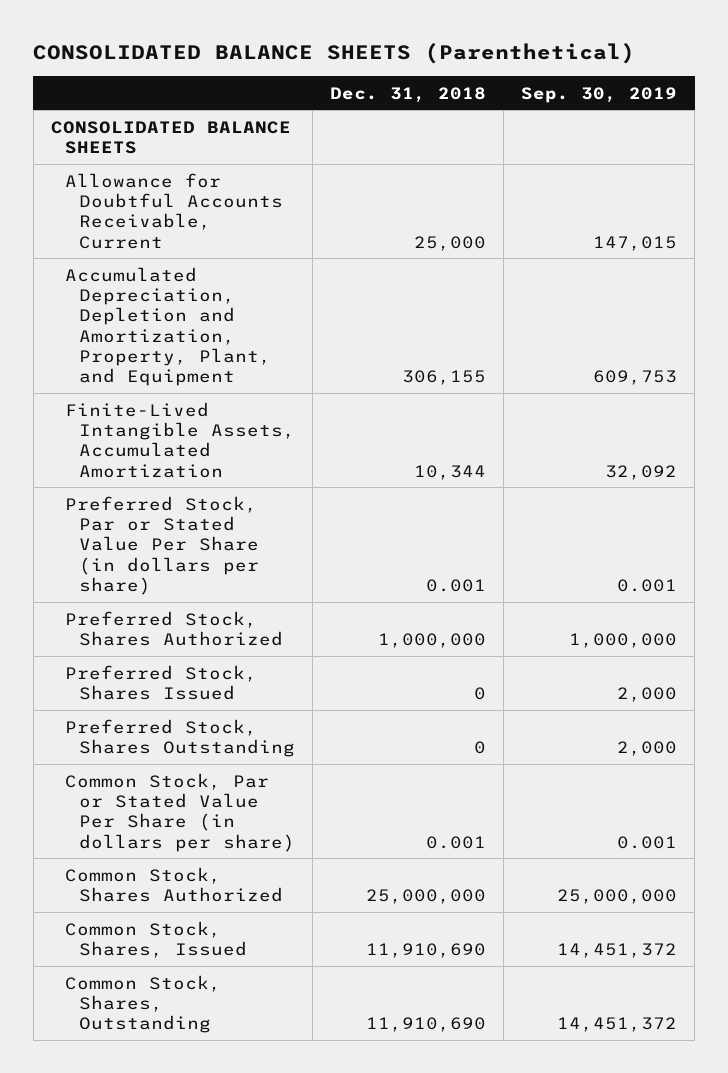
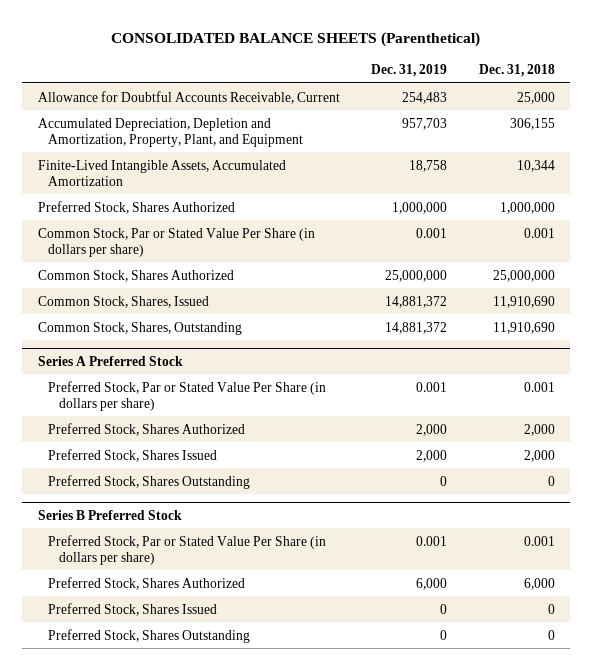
[521,86,678,103] Sep. 30, 2019 -> none
none -> [371,63,448,77] Dec. 31, 2019
[50,120,291,154] CONSOLIDATED BALANCE SHEETS -> none
[65,495,260,595] Preferred Stock, Par or Stated Value Per Share (in dollars per share) -> none
[65,664,258,700] Preferred Stock, Shares Issued -> none
[65,718,296,757] Preferred Stock, Shares Outstanding -> none
none -> [37,355,183,366] Series A Preferred Stock
none -> [48,380,327,411] Preferred Stock, Par or Stated Value Per Share (in dollars per share)
none -> [48,422,246,436] Preferred Stock, Shares Authorized
none -> [48,448,218,462] Preferred Stock, Shares Issued
none -> [48,474,251,489] Preferred Stock, Shares Outstanding
none -> [37,509,182,520] Series B Preferred Stock
none -> [48,534,327,565] Preferred Stock, Par or Stated Value Per Share (in dollars per share)
none -> [48,576,246,590] Preferred Stock, Shares Authorized
none -> [48,602,218,616] Preferred Stock, Shares Issued
none -> [48,628,251,643] Preferred Stock, Shares Outstanding

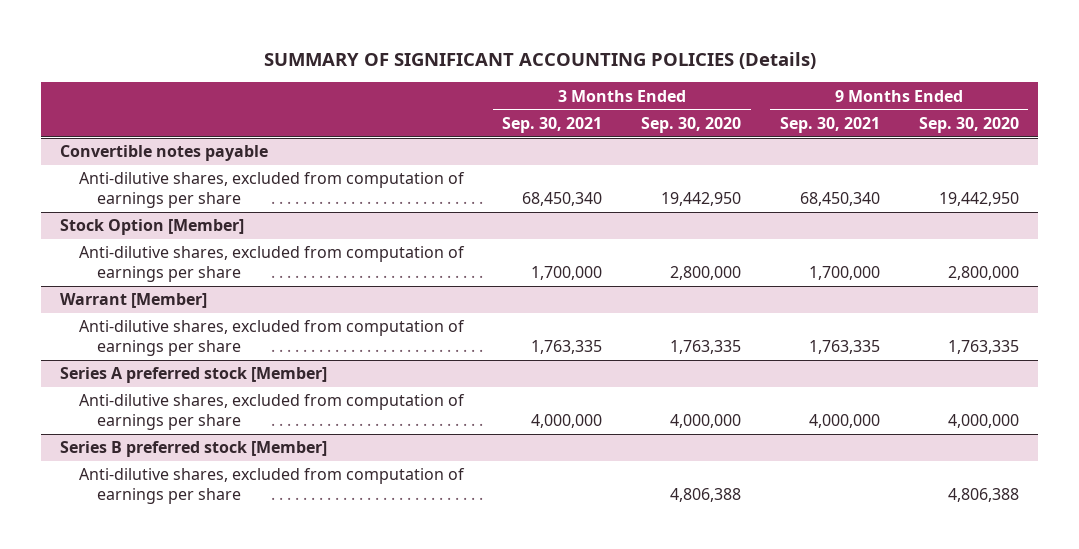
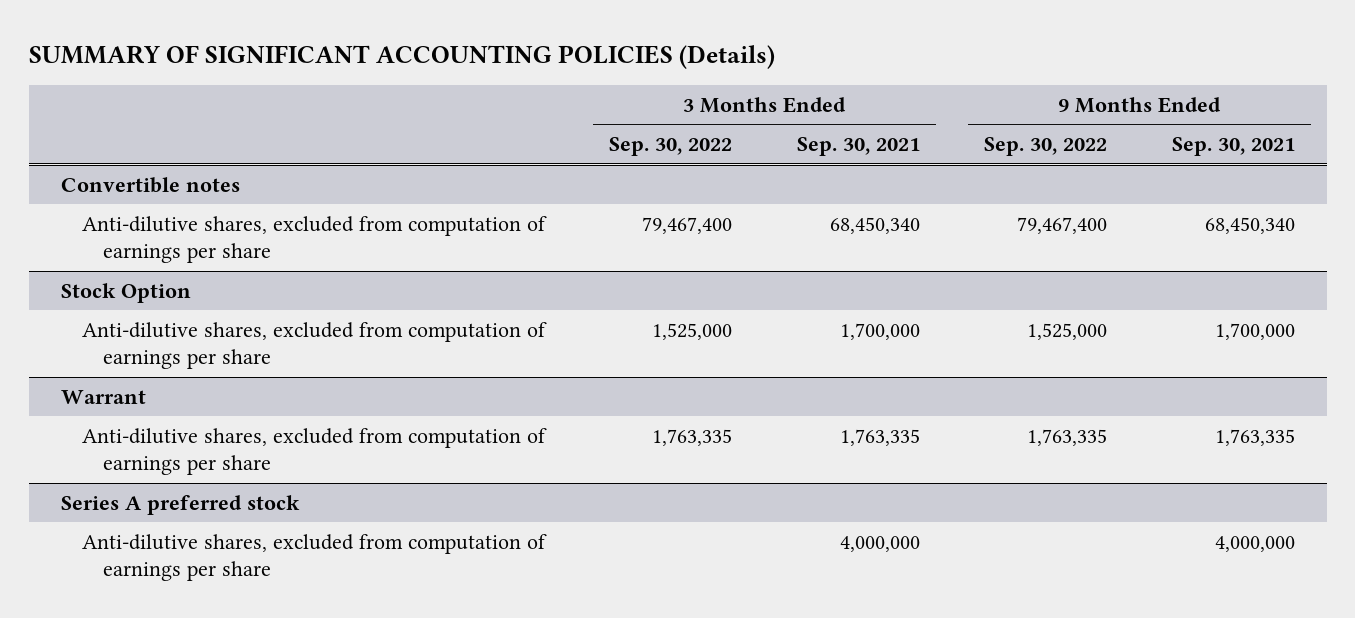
[641,116,742,133] Sep. 30, 2020 -> none
[918,116,1019,133] Sep. 30, 2020 -> none
none -> [609,137,733,157] Sep. 30, 2022
none -> [984,137,1108,157] Sep. 30, 2022
[60,145,269,162] Convertible notes payable -> [60,176,240,193] Convertible notes
[60,219,245,236] Stock Option [Member] -> [60,282,191,303] Stock Option
[60,293,208,309] Warrant [Member] -> [60,389,146,404] Warrant
[60,367,328,384] Series A preferred stock [Member] -> [60,494,300,515] Series A preferred stock
[60,441,328,458] Series B preferred stock [Member] -> none
[78,468,465,505] Anti-dilutive shares, excluded from computation of earnings per share -> none

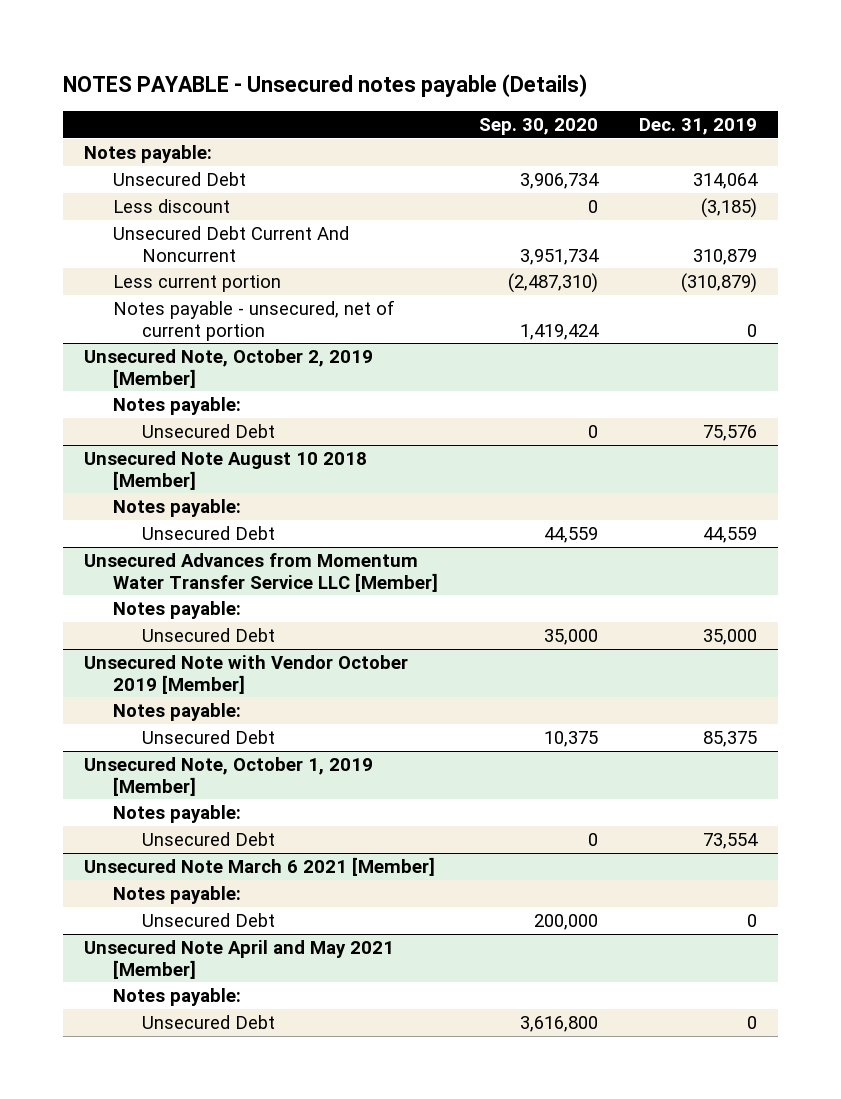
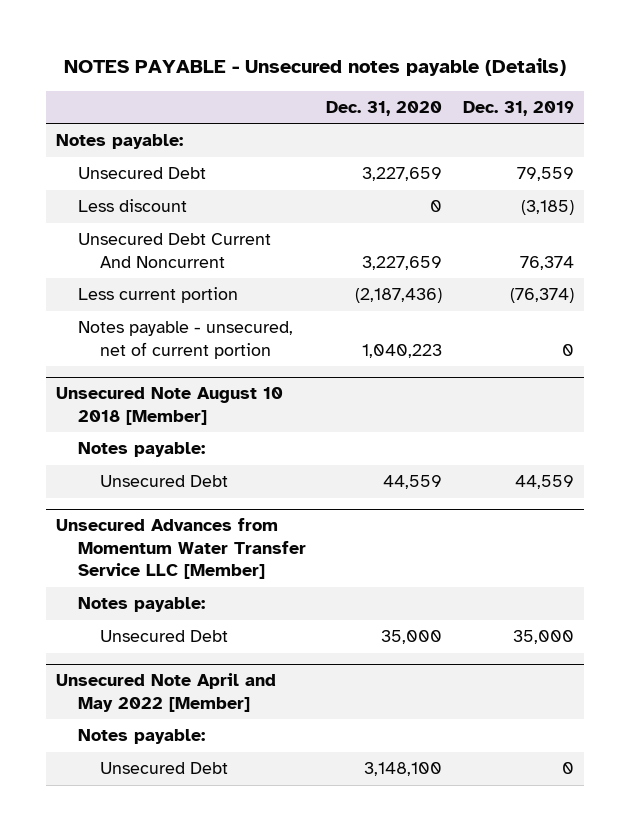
[479,117,599,135] Sep. 30, 2020 -> none
none -> [326,100,443,116] Dec. 31, 2020
[693,173,759,190] 314,064 -> [516,167,574,182] 79,559
[693,248,758,265] 310,879 -> [519,255,574,270] 76,374
[681,273,758,294] (310,879) -> [509,288,574,304] (76,374)
[83,349,373,388] Unsecured Note, October 2, 2019 [Member] -> none
[112,397,241,416] Notes payable: -> none
[141,424,275,439] Unsecured Debt -> none
[83,655,408,694] Unsecured Note with Vendor October 2019 [Member] -> none
[112,703,241,722] Notes payable: -> none
[141,730,275,745] Unsecured Debt -> none
[83,757,373,796] Unsecured Note, October 1, 2019 [Member] -> none
[112,805,241,824] Notes payable: -> none
[141,832,275,847] Unsecured Debt -> none
[83,857,435,877] Unsecured Note March 6 2021 [Member] -> none
[112,886,241,905] Notes payable: -> none
[141,913,275,928] Unsecured Debt -> none
[83,940,394,979] Unsecured Note April and May 2021 [Member] -> [56,673,277,712] Unsecured Note April and May 2022 [Member]

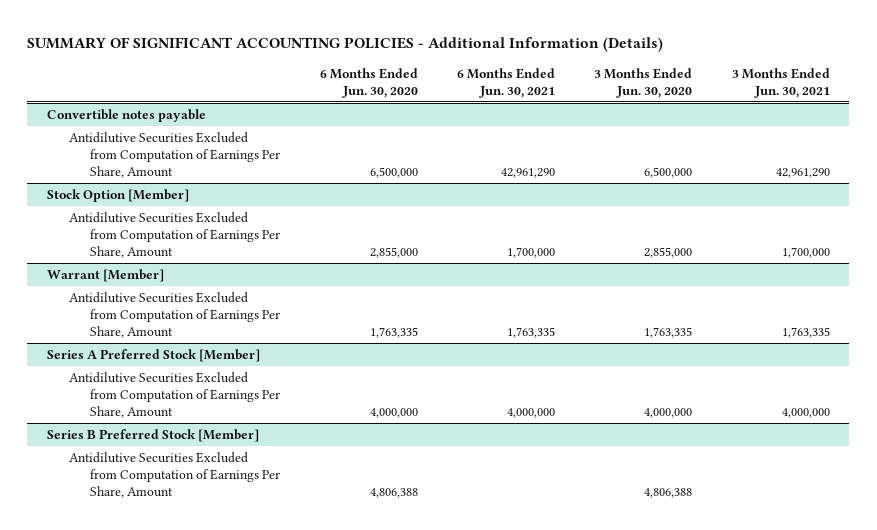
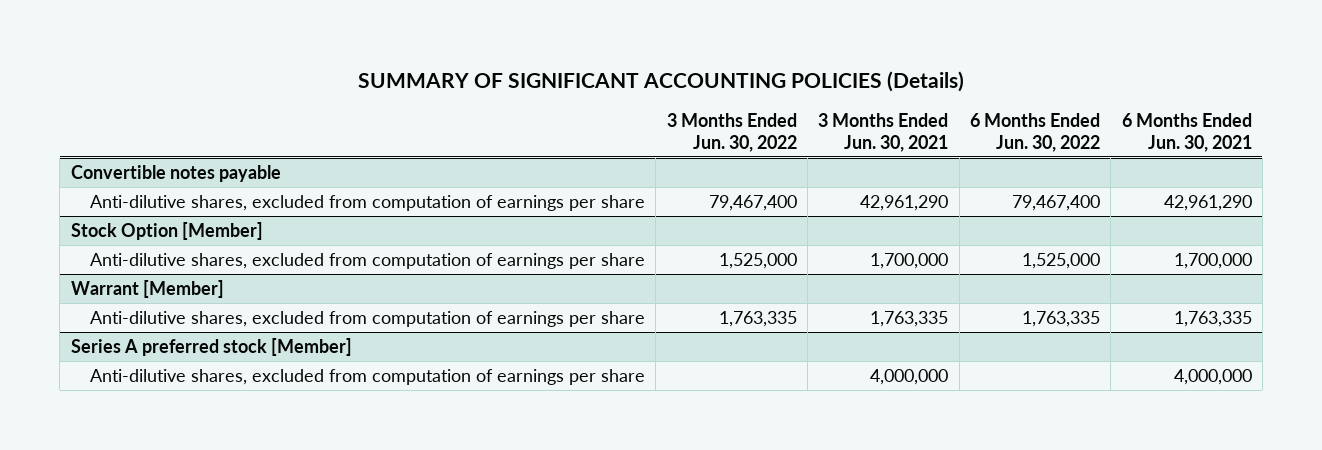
[27,37,664,53] SUMMARY OF SIGNIFICANT ACCOUNTING POLICIES - Additional Information (Details) -> [358,70,965,92] SUMMARY OF SIGNIFICANT ACCOUNTING POLICIES (Details)
[319,67,418,98] 6 Months Ended Jun. 30, 2020 -> none
[594,67,693,98] 3 Months Ended Jun. 30, 2020 -> none
none -> [666,113,797,153] 3 Months Ended Jun. 30, 2022
none -> [969,113,1100,153] 6 Months Ended Jun. 30, 2022
[68,131,281,178] Antidilutive Securities Excluded from Computation of Earnings Per Share, Amount -> [90,194,646,211] Anti-dilutive shares, excluded from computation of earnings per share
[68,211,281,258] Antidilutive Securities Excluded from Computation of Earnings Per Share, Amount -> [90,252,646,269] Anti-dilutive shares, excluded from computation of earnings per share
[47,428,260,442] Series B Preferred Stock [Member] -> none
[68,451,281,498] Antidilutive Securities Excluded from Computation of Earnings Per Share, Amount -> none
[68,291,281,338] Antidilutive Securities Excluded from Computation of Earnings Per Share, Amount -> [90,310,646,327] Anti-dilutive shares, excluded from computation of earnings per share
[47,348,261,362] Series A Preferred Stock [Member] -> [70,337,352,356] Series A preferred stock [Member]
[68,371,281,418] Antidilutive Securities Excluded from Computation of Earnings Per Share, Amount -> [90,368,646,385] Anti-dilutive shares, excluded from computation of earnings per share

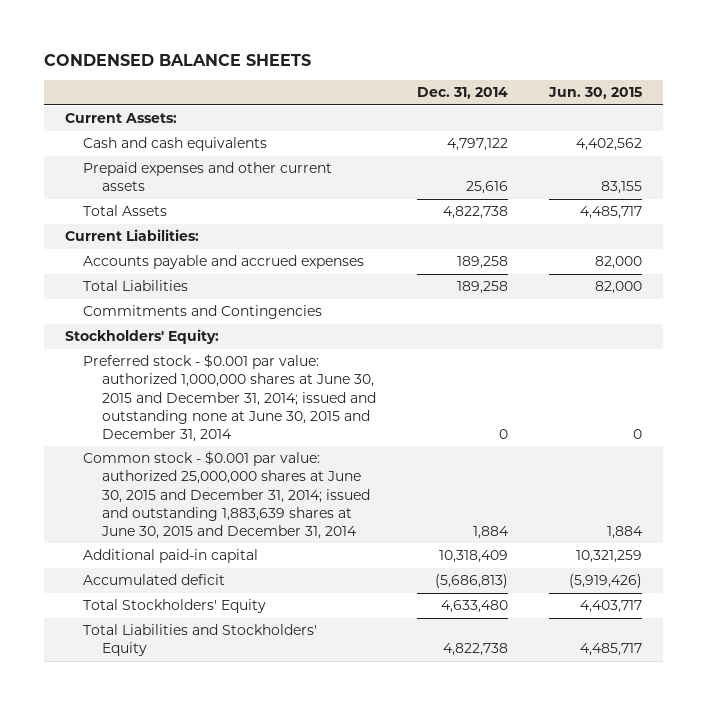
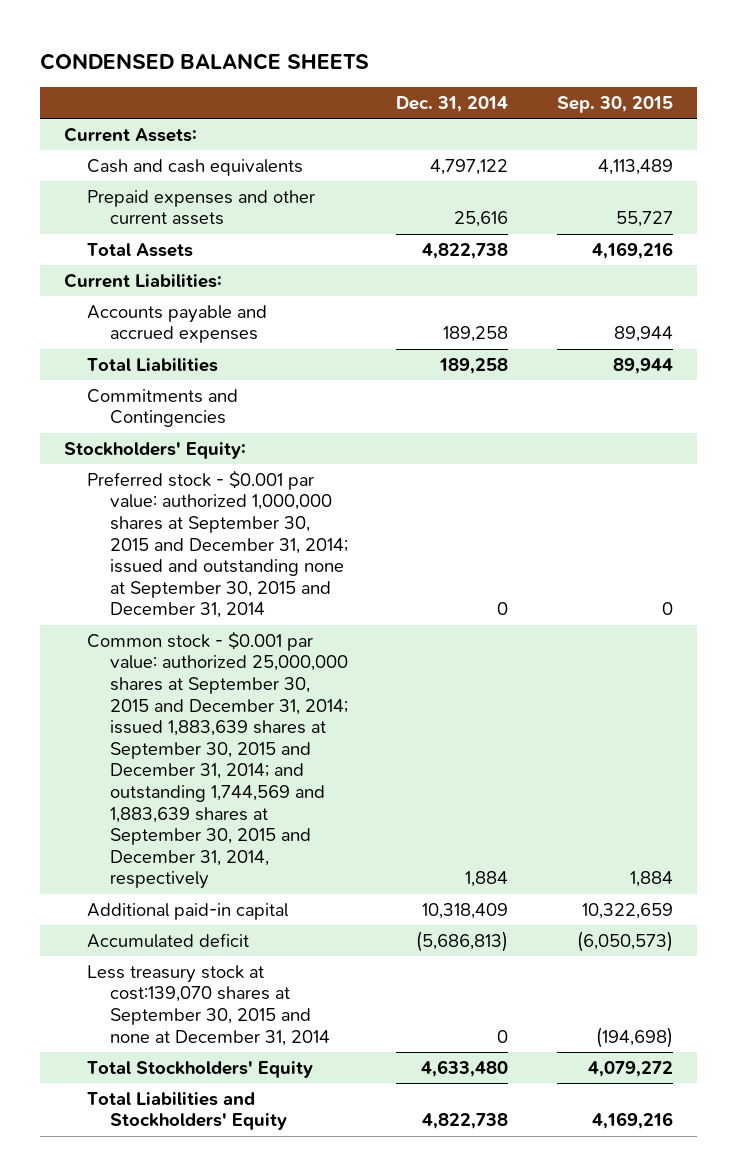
[548,87,643,100] Jun. 30, 2015 -> none
none -> [556,96,673,114] Sep. 30, 2015
[83,354,377,442] Preferred stock - $0.001 par value: authorized 1,000,000 shares at June 30, 2015 and December 31, 2014; issued and outstanding none at June 30, 2015 and December 31, 2014 -> [87,469,348,619] Preferred stock - $0.001 par value: authorized 1,000,000 shares at September 30, 2015 and December 31, 2014; issued and outstanding none at September 30, 2015 and December 31, 2014
[83,451,371,539] Common stock - $0.001 par value: authorized 25,000,000 shares at June 30, 2015 and December 31, 2014; issued and outstanding 1,883,639 shares at June 30, 2015 and December 31, 2014 -> [87,630,348,890] Common stock - $0.001 par value: authorized 25,000,000 shares at September 30, 2015 and December 31, 2014; issued 1,883,639 shares at September 30, 2015 and December 31, 2014; and outstanding 1,744,569 and 1,883,639 shares at September 30, 2015 and December 31, 2014, respectively
none -> [87,964,330,1046] Less treasury stock at cost:139,070 shares at September 30, 2015 and none at December 31, 2014

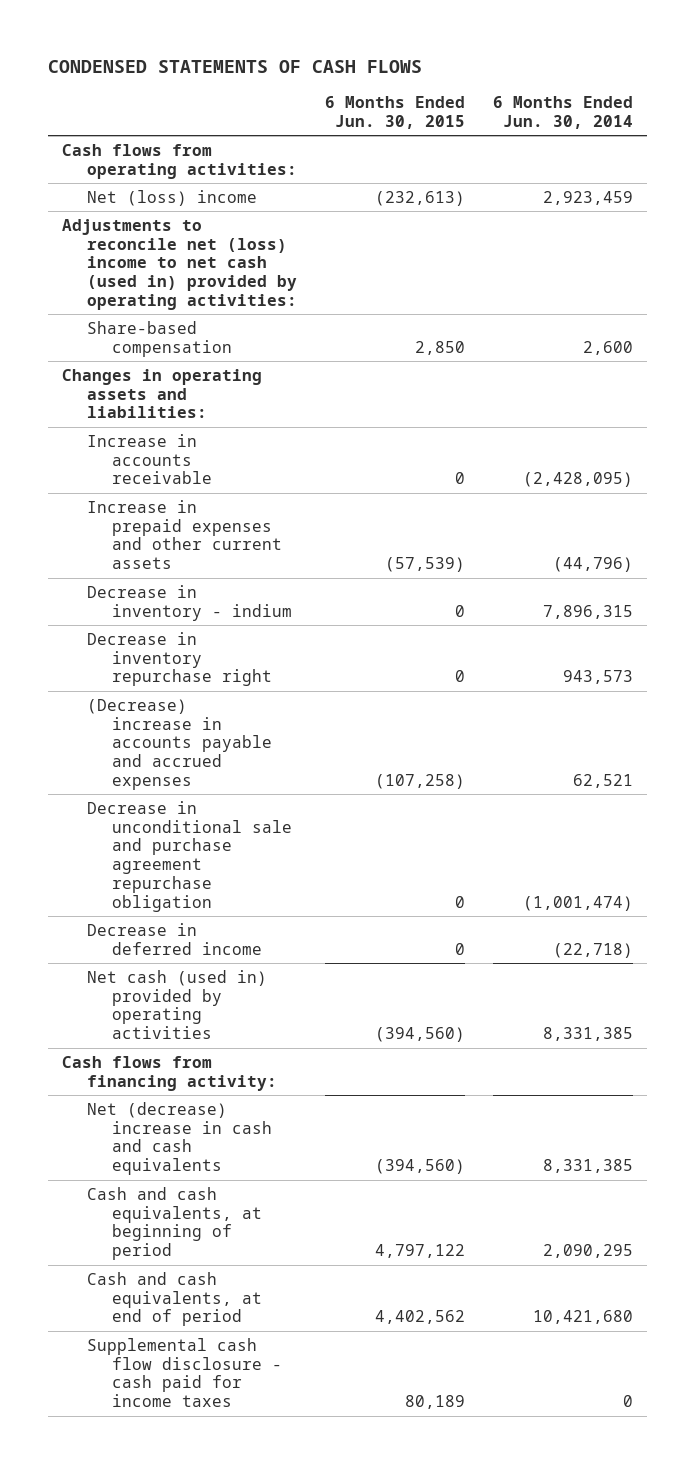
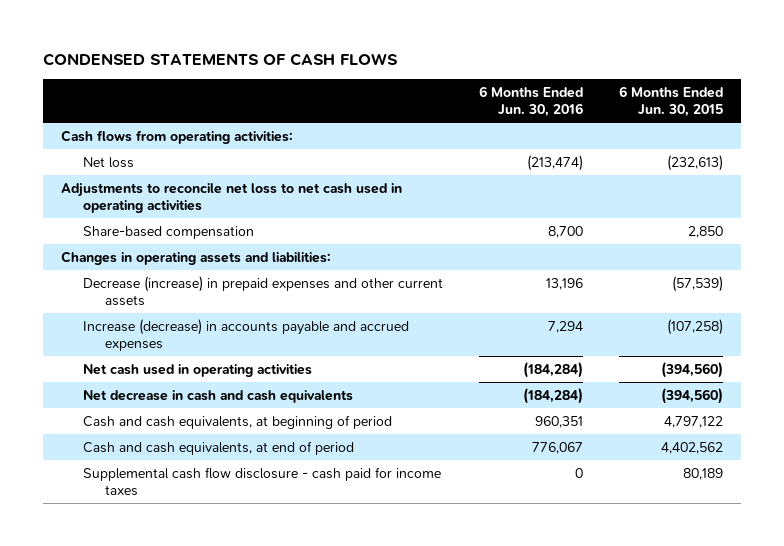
[493,96,634,130] 6 Months Ended Jun. 30, 2014 -> none
none -> [479,86,584,118] 6 Months Ended Jun. 30, 2016
[87,189,258,206] Net (loss) income -> [83,156,135,168] Net loss
[62,218,298,311] Adjustments to reconcile net (loss) income to net cash (used in) provided by operating activities: -> [61,182,403,213] Adjustments to reconcile net loss to net cash used in operating activities
[87,433,213,485] Increase in accounts receivable -> none
[87,584,293,621] Decrease in inventory - indium -> none
[87,631,273,687] Decrease in inventory repurchase right -> none
[87,800,293,913] Decrease in unconditional sale and purchase agreement repurchase obligation -> none
[87,922,263,955] Decrease in deferred income -> none
[62,1055,278,1091] Cash flows from financing activity: -> none
[87,499,283,570] Increase in prepaid expenses and other current assets -> [83,275,444,306] Decrease (increase) in prepaid expenses and other current assets
[87,698,273,791] (Decrease) increase in accounts payable and accrued expenses -> [83,318,410,351] Increase (decrease) in accounts payable and accrued expenses
[87,969,268,1040] Net cash (used in) provided by operating activities -> [83,363,313,377] Net cash used in operating activities
[87,1101,273,1176] Net (decrease) increase in cash and cash equivalents -> [83,389,354,403] Net decrease in cash and cash equivalents

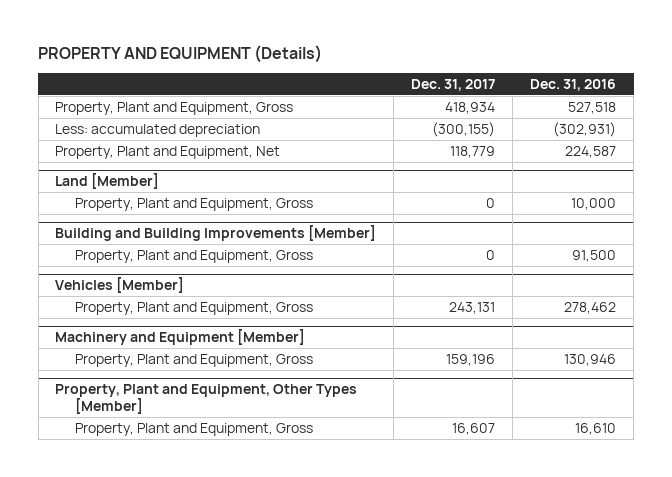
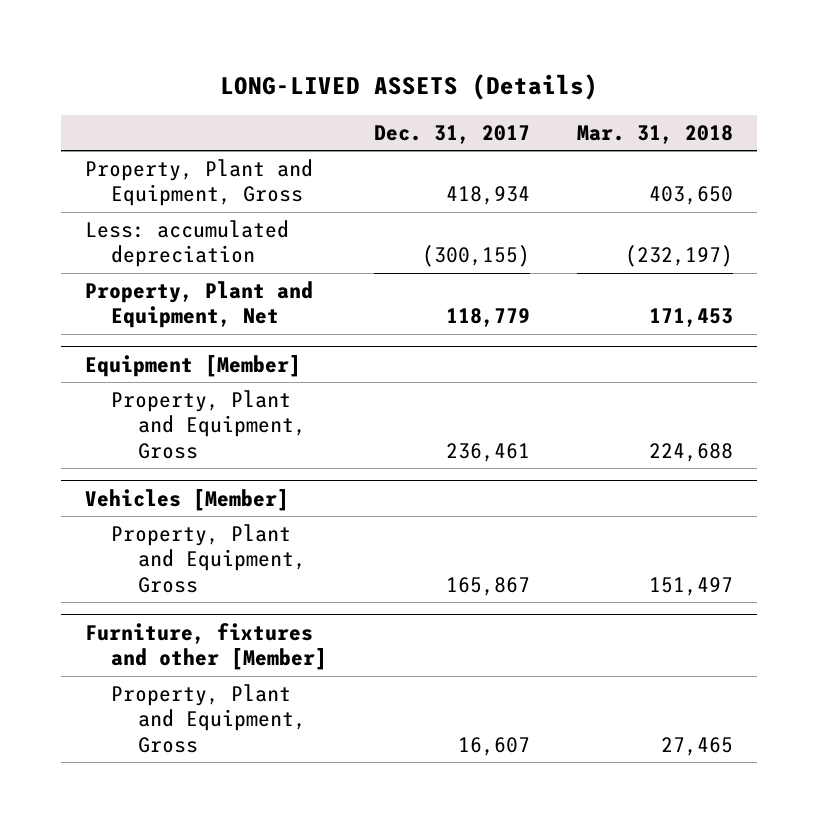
[38,45,323,64] PROPERTY AND EQUIPMENT (Details) -> [220,73,599,100] LONG-LIVED ASSETS (Details)
[530,79,617,92] Dec. 31, 2016 -> none
none -> [577,124,734,144] Mar. 31, 2018
[55,173,160,190] Land [Member] -> none
[55,225,377,242] Building and Building Improvements [Member] -> none
[75,249,314,263] Property, Plant and Equipment, Gross -> none
none -> [84,354,301,377] Equipment [Member]
[486,197,496,208] 0 -> [446,442,531,462] 236,461
[55,329,306,346] Machinery and Equipment [Member] -> none
[75,353,314,367] Property, Plant and Equipment, Gross -> none
[55,384,358,415] Property, Plant and Equipment, Other Types [Member] -> none
[449,301,496,314] 243,131 -> [446,576,531,596] 165,867
none -> [84,622,328,671] Furniture, fixtures and other [Member]

